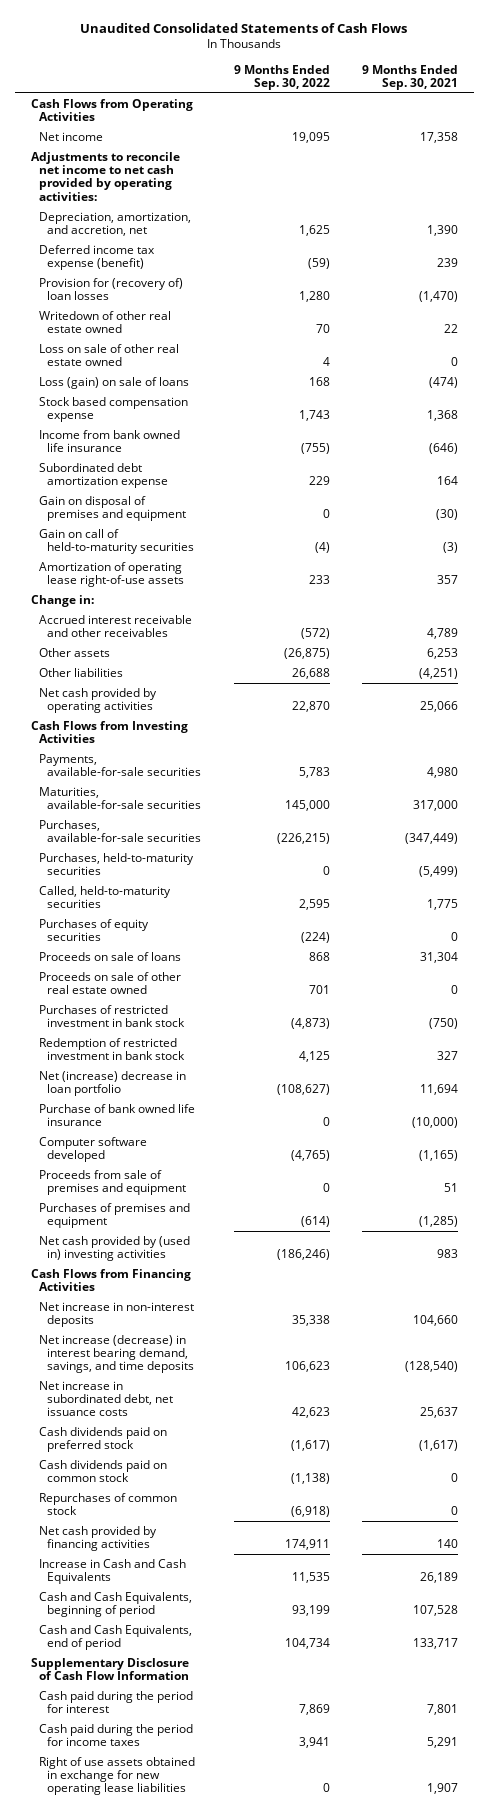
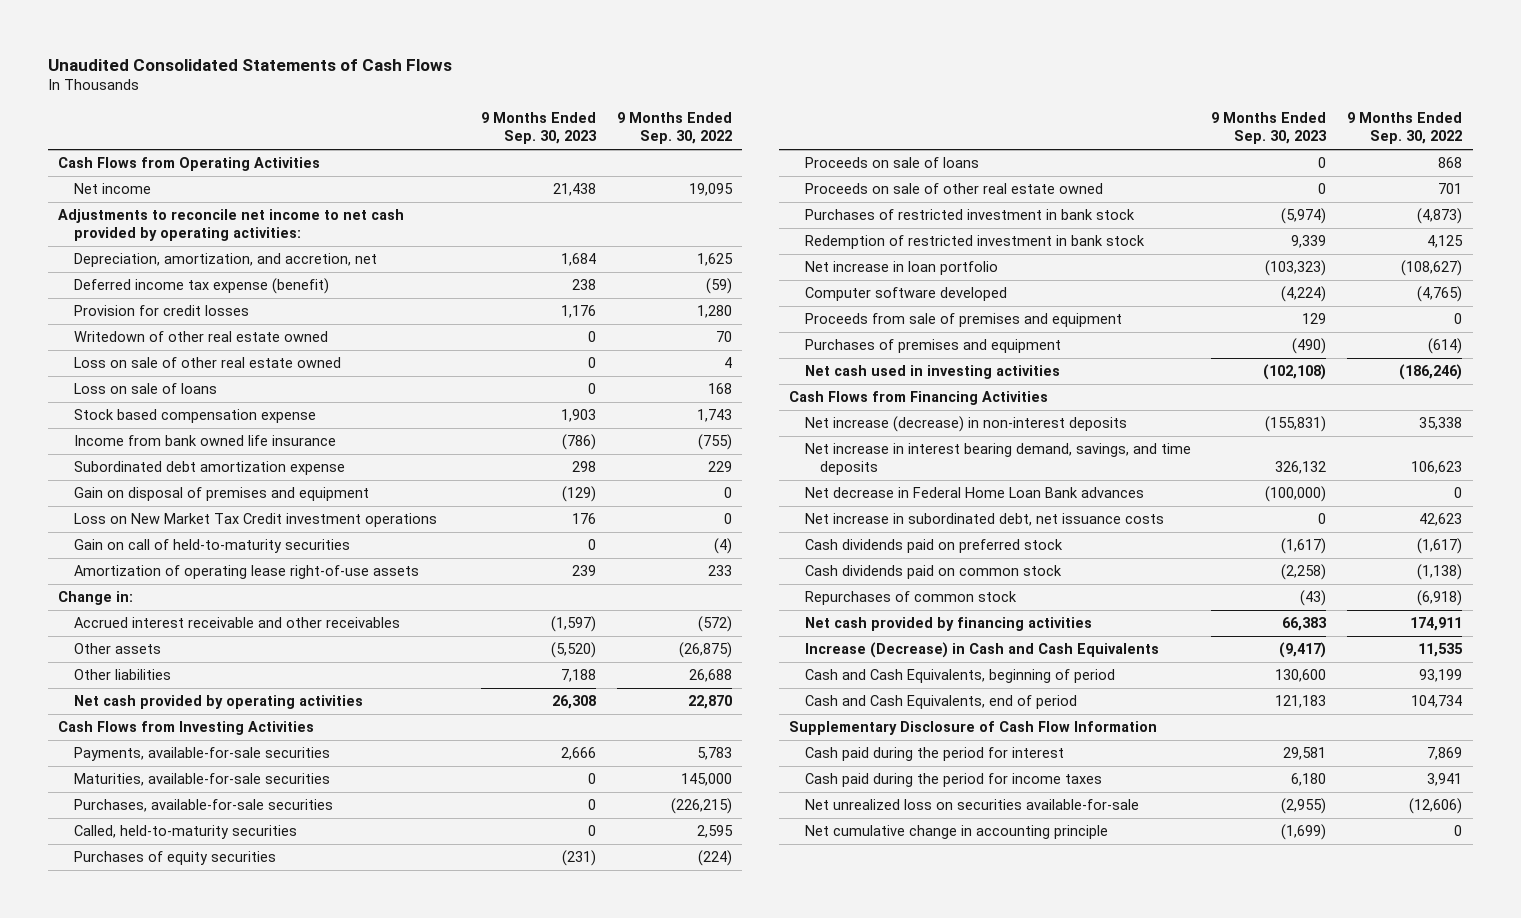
[361,64,458,91] 9 Months Ended Sep. 30, 2021 -> none
none -> [480,112,597,145] 9 Months Ended Sep. 30, 2023
[39,277,184,301] Provision for (recovery of) loan losses -> [73,305,249,317] Provision for credit losses
[39,376,190,389] Loss (gain) on sale of loans -> [73,383,217,395] Loss on sale of loans
none -> [73,513,437,528] Loss on New Market Tax Credit investment operations
[39,852,195,876] Purchases, held-to-maturity securities -> none
[39,1103,196,1127] Purchase of bank owned life insurance -> none
[39,1070,187,1097] Net (increase) decrease in loan portfolio -> [804,261,998,276] Net increase in loan portfolio
[39,1235,191,1262] Net cash provided by (used in) investing activities -> [804,365,1060,380] Net cash used in investing activities
[39,1301,195,1328] Net increase in non-interest deposits -> [804,416,1127,433] Net increase (decrease) in non-interest deposits
[39,1334,195,1374] Net increase (decrease) in interest bearing demand, savings, and time deposits -> [804,443,1191,476] Net increase in interest bearing demand, savings, and time deposits
none -> [804,487,1144,499] Net decrease in Federal Home Loan Bank advances
[39,1558,187,1585] Increase in Cash and Cash Equivalents -> [804,642,1159,659] Increase (Decrease) in Cash and Cash Equivalents
[39,1756,196,1796] Right of use assets obtained in exchange for new operating lease liabilities -> none
none -> [804,799,1139,811] Net unrealized loss on securities available-for-sale
none -> [804,825,1108,840] Net cumulative change in accounting principle

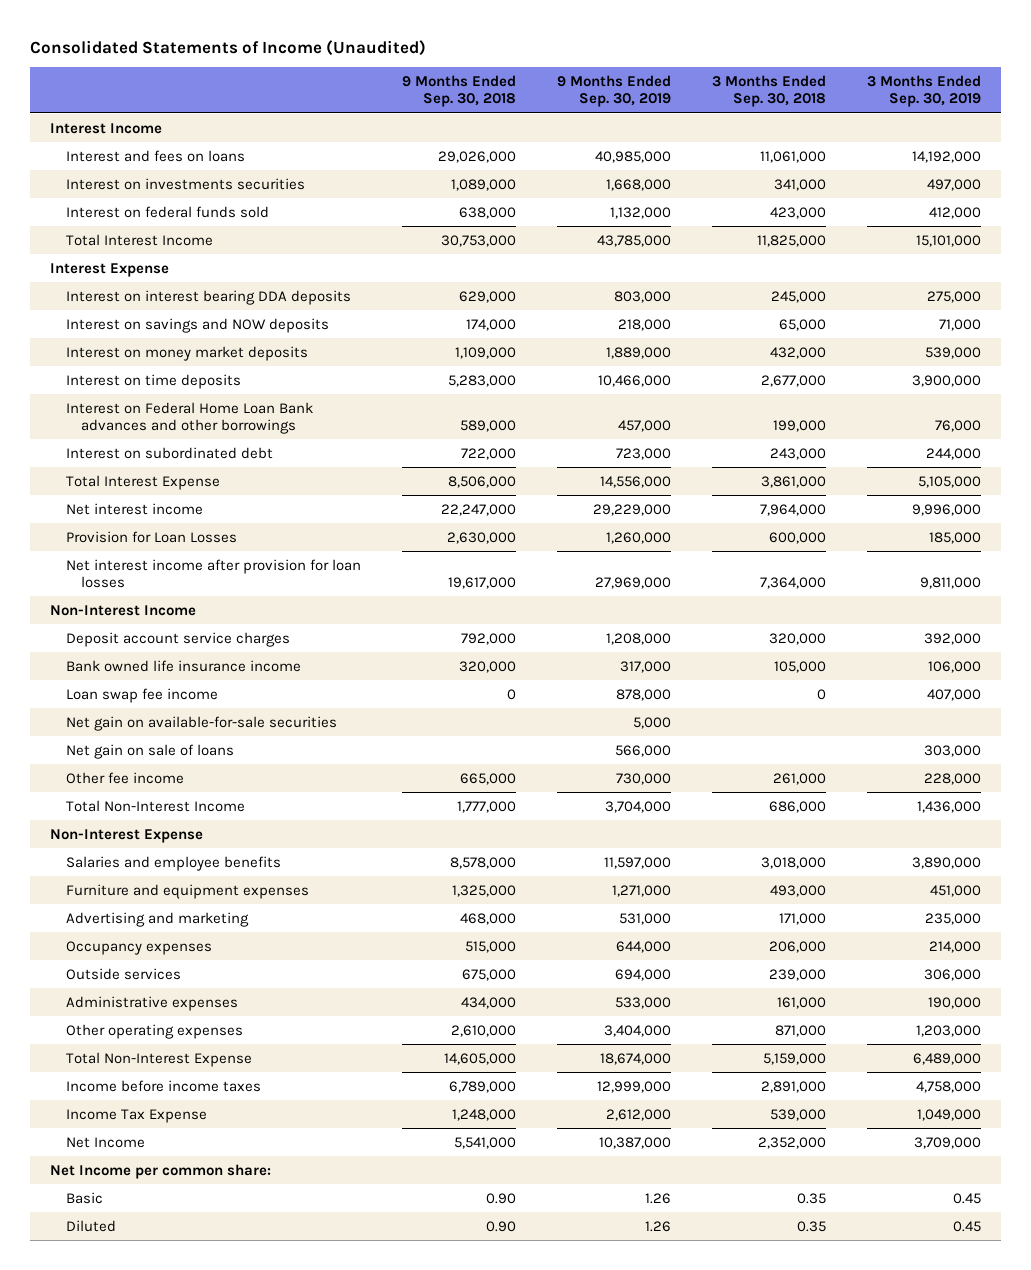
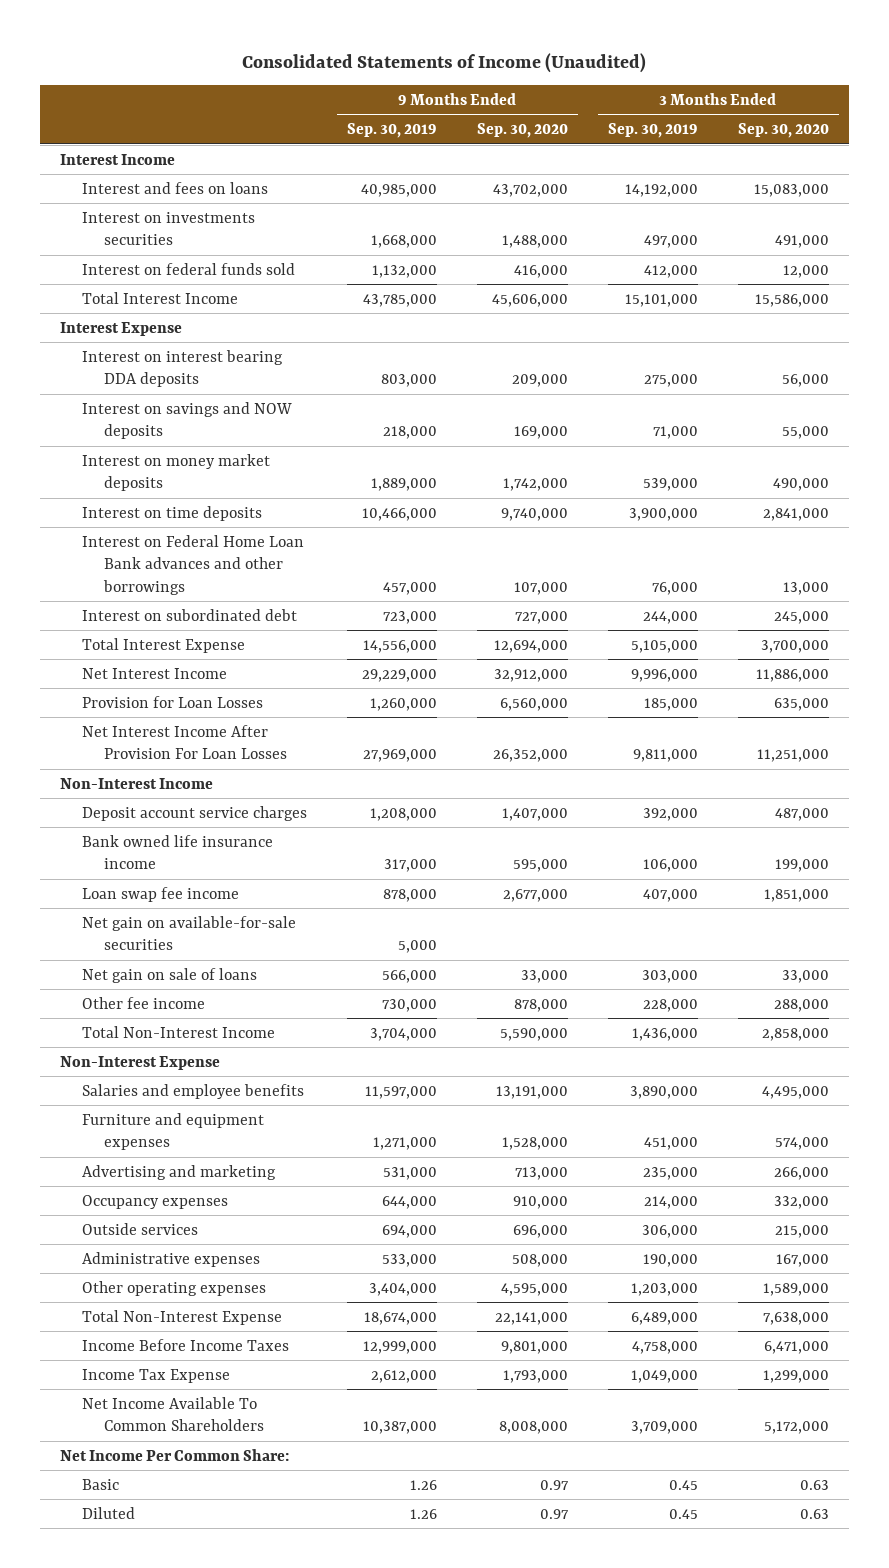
[401,75,516,108] 9 Months Ended Sep. 30, 2018 -> none
[711,75,826,108] 3 Months Ended Sep. 30, 2018 -> none
none -> [476,123,568,139] Sep. 30, 2020
none -> [737,123,829,139] Sep. 30, 2020
[65,502,203,515] Net interest income -> [81,667,227,679] Net Interest Income
[65,558,361,588] Net interest income after provision for loan losses -> [81,724,287,760] Net Interest Income After Provision For Loan Losses
[65,1079,261,1092] Income before income taxes -> [81,1338,289,1351] Income Before Income Taxes
[65,1136,145,1148] Net Income -> [81,1396,264,1432] Net Income Available To Common Shareholders
[50,1163,272,1179] Net Income per common share: -> [60,1448,290,1461] Net Income Per Common Share:

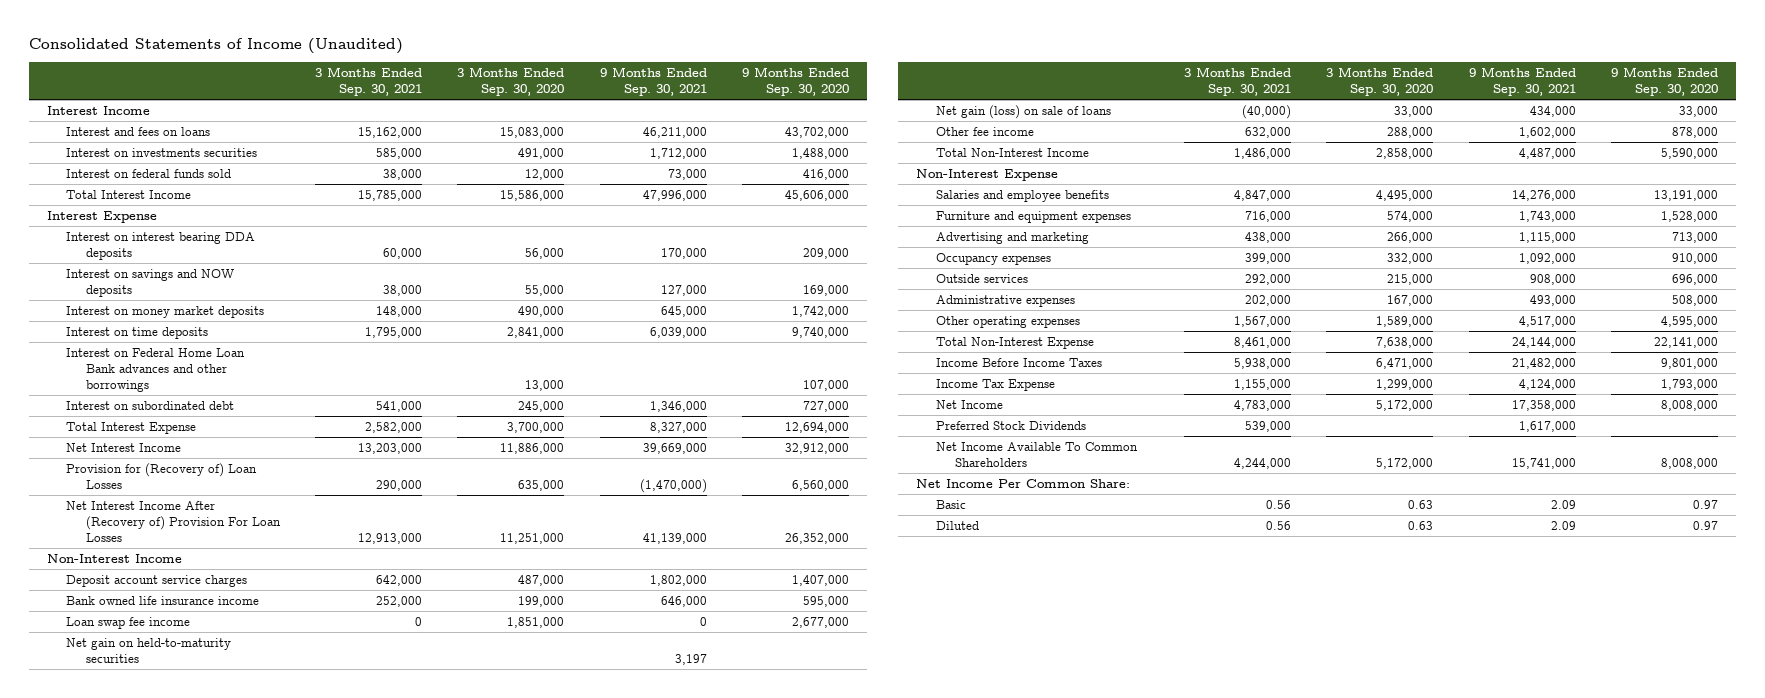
[346,123,437,139] Sep. 30, 2019 -> none
[607,123,698,139] Sep. 30, 2019 -> none
none -> [315,66,423,96] 3 Months Ended Sep. 30, 2021
none -> [599,66,707,96] 9 Months Ended Sep. 30, 2021
[81,695,263,708] Provision for Loan Losses -> [66,462,258,489] Provision for (Recovery of) Loan Losses
[81,724,287,760] Net Interest Income After Provision For Loan Losses -> [66,500,281,543] Net Interest Income After (Recovery of) Provision For Loan Losses
[81,915,296,951] Net gain on available-for-sale securities -> none
none -> [66,637,232,663] Net gain on held-to-maturity securities
[81,967,257,983] Net gain on sale of loans -> [935,104,1111,119] Net gain (loss) on sale of loans
none -> [935,399,1003,409] Net Income
none -> [935,420,1086,430] Preferred Stock Dividends

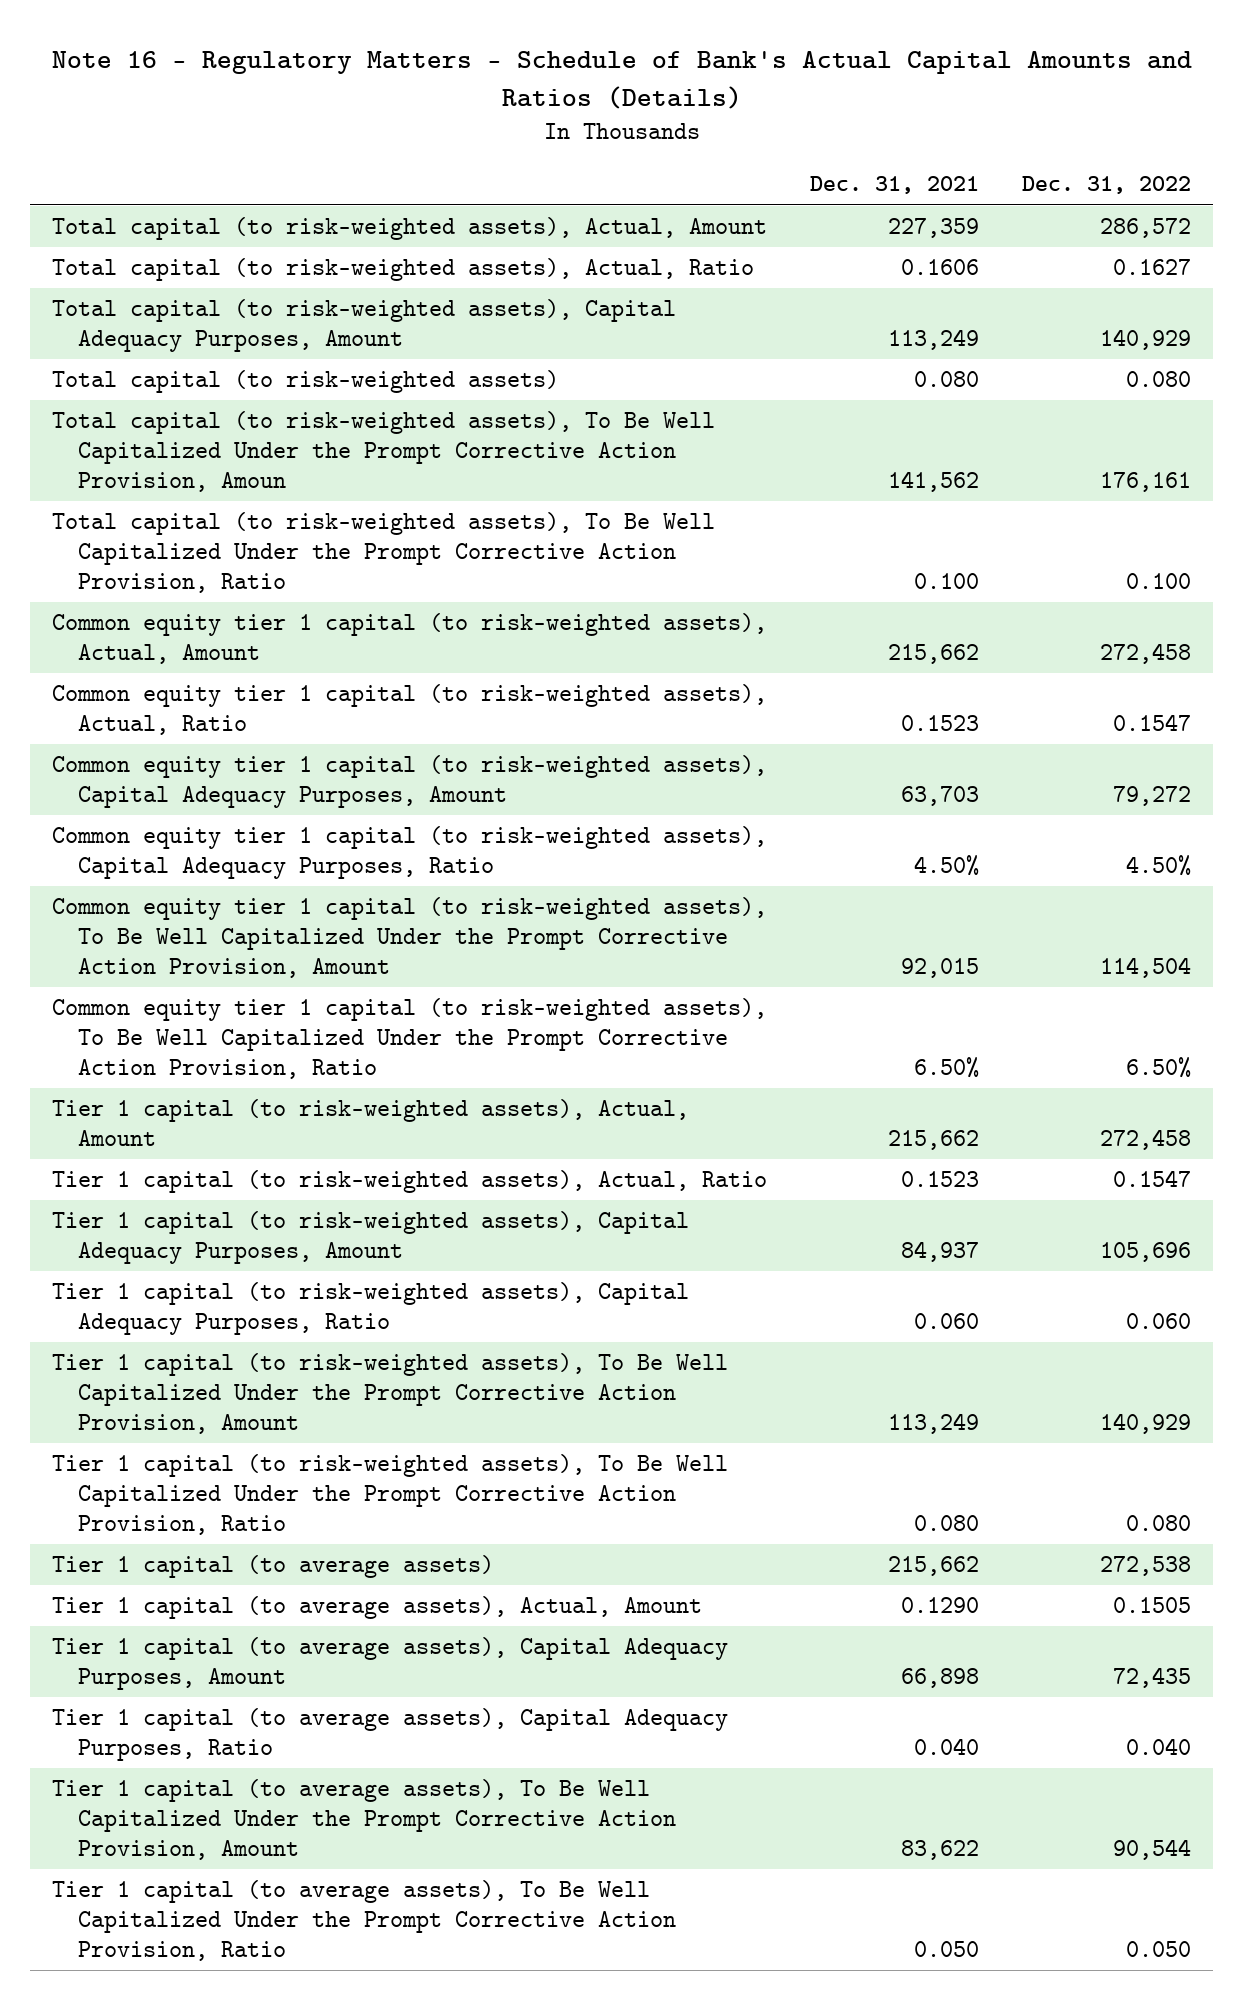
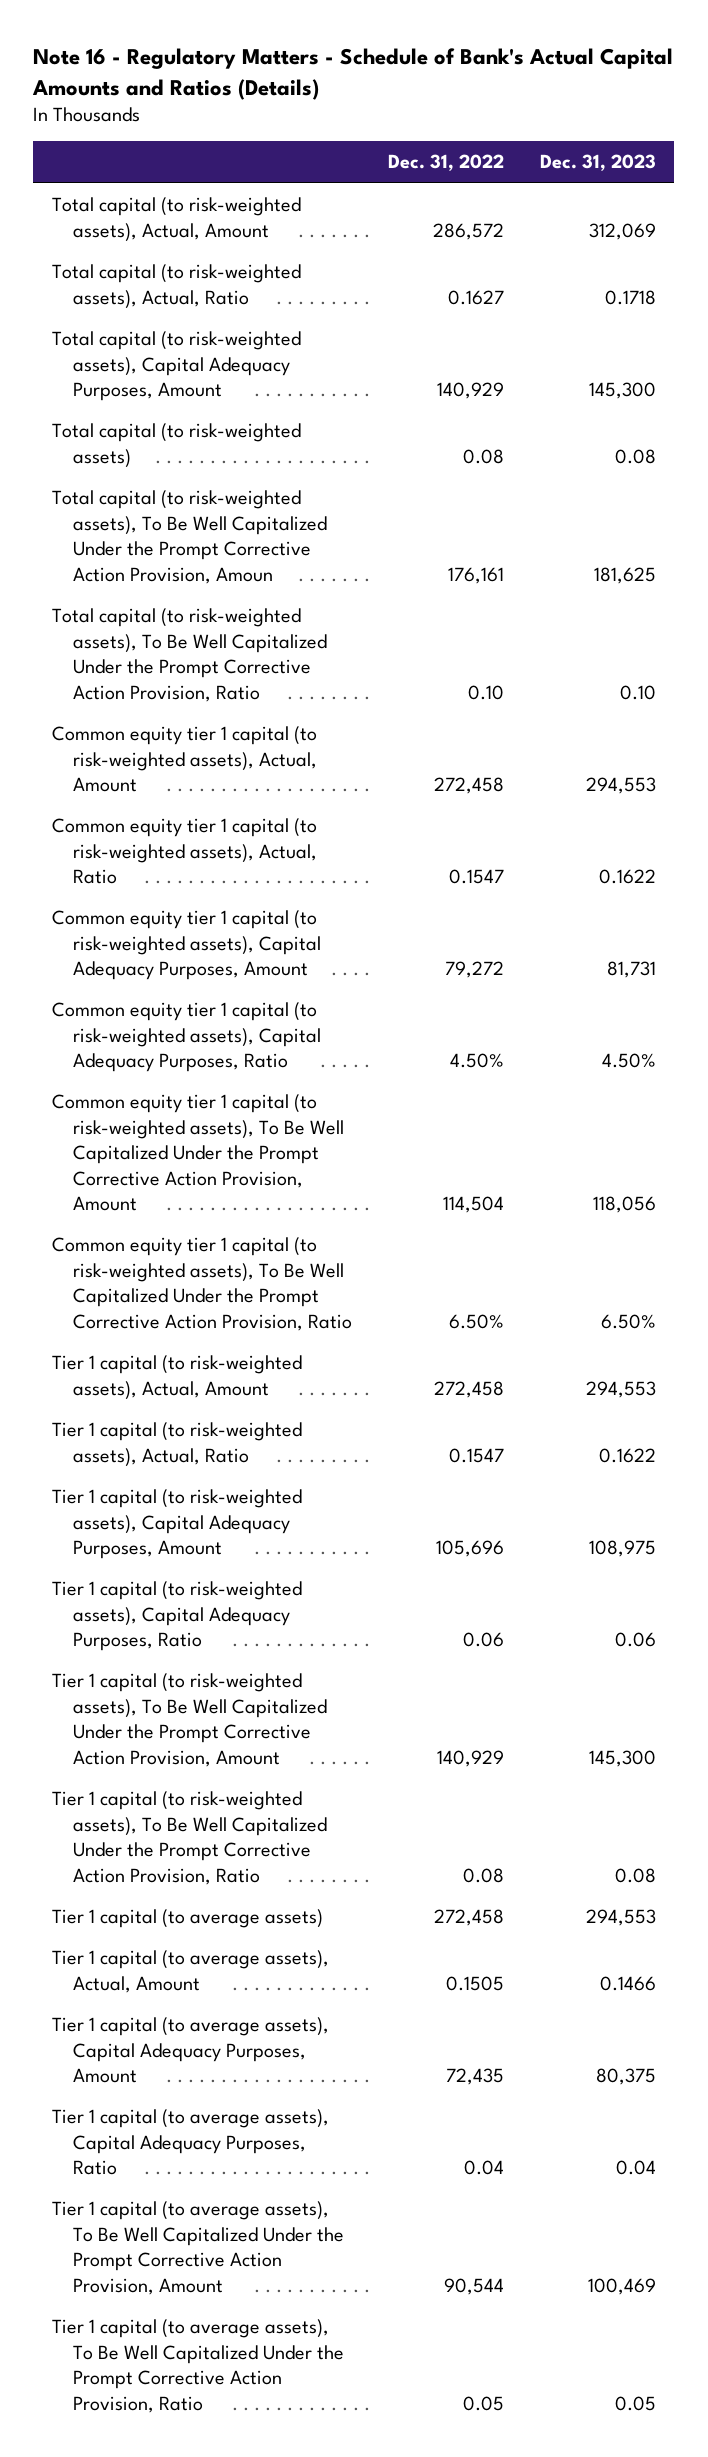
[810,176,980,195] Dec. 31, 2021 -> none
none -> [540,154,657,172] Dec. 31, 2023
[1126,371,1192,388] 0.080 -> [462,448,504,464] 0.08
[1126,572,1192,589] 0.100 -> [467,684,504,700] 0.10
[1126,1312,1192,1329] 0.060 -> [462,1632,504,1648] 0.06
[1126,1514,1192,1531] 0.080 -> [462,1867,504,1883] 0.08
[1100,1556,1192,1577] 272,538 -> [433,1909,504,1927] 272,458
[1126,1737,1192,1755] 0.040 -> [463,2160,504,2176] 0.04
[1126,1940,1192,1957] 0.050 -> [462,2395,504,2411] 0.05

